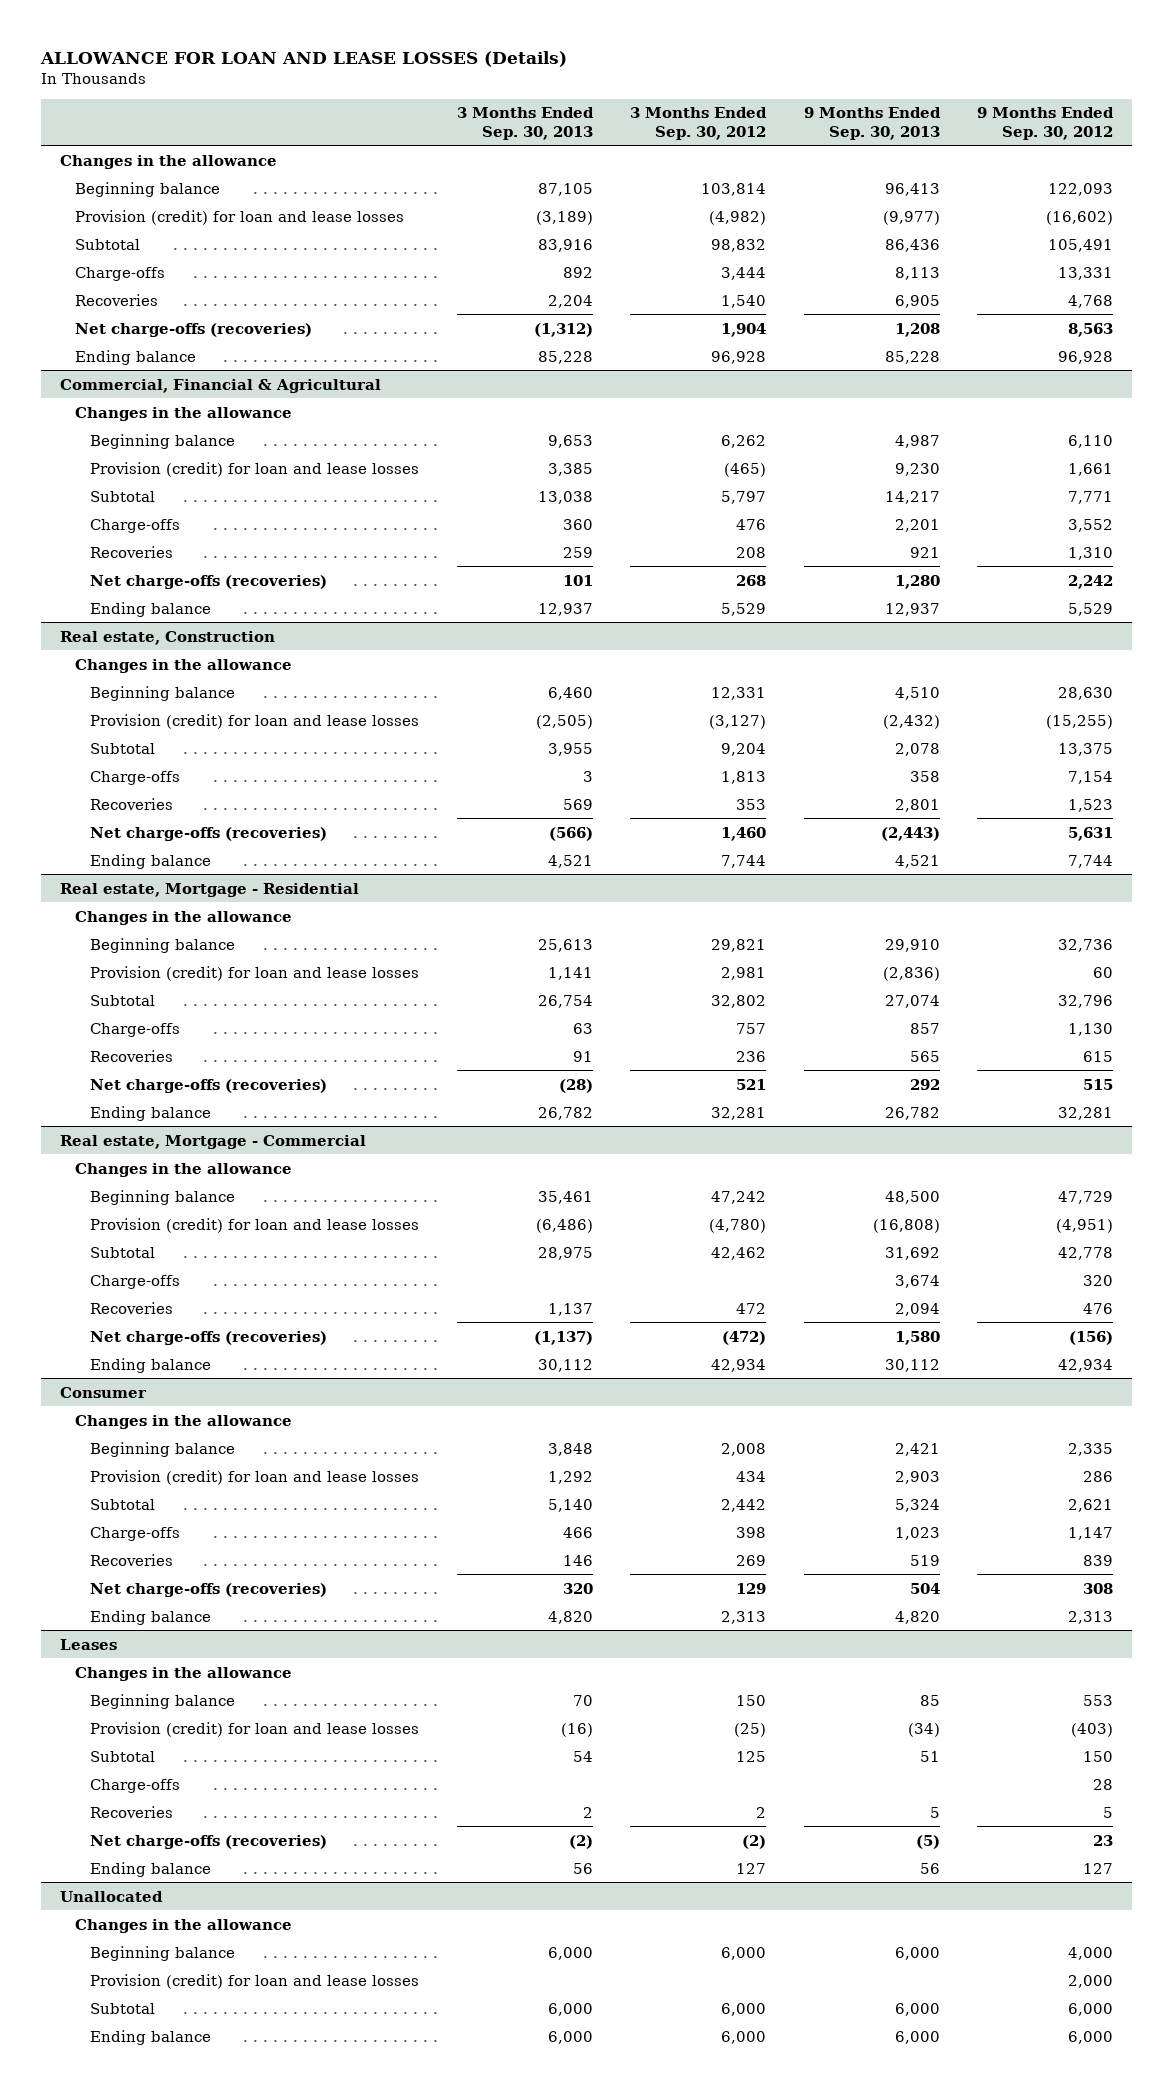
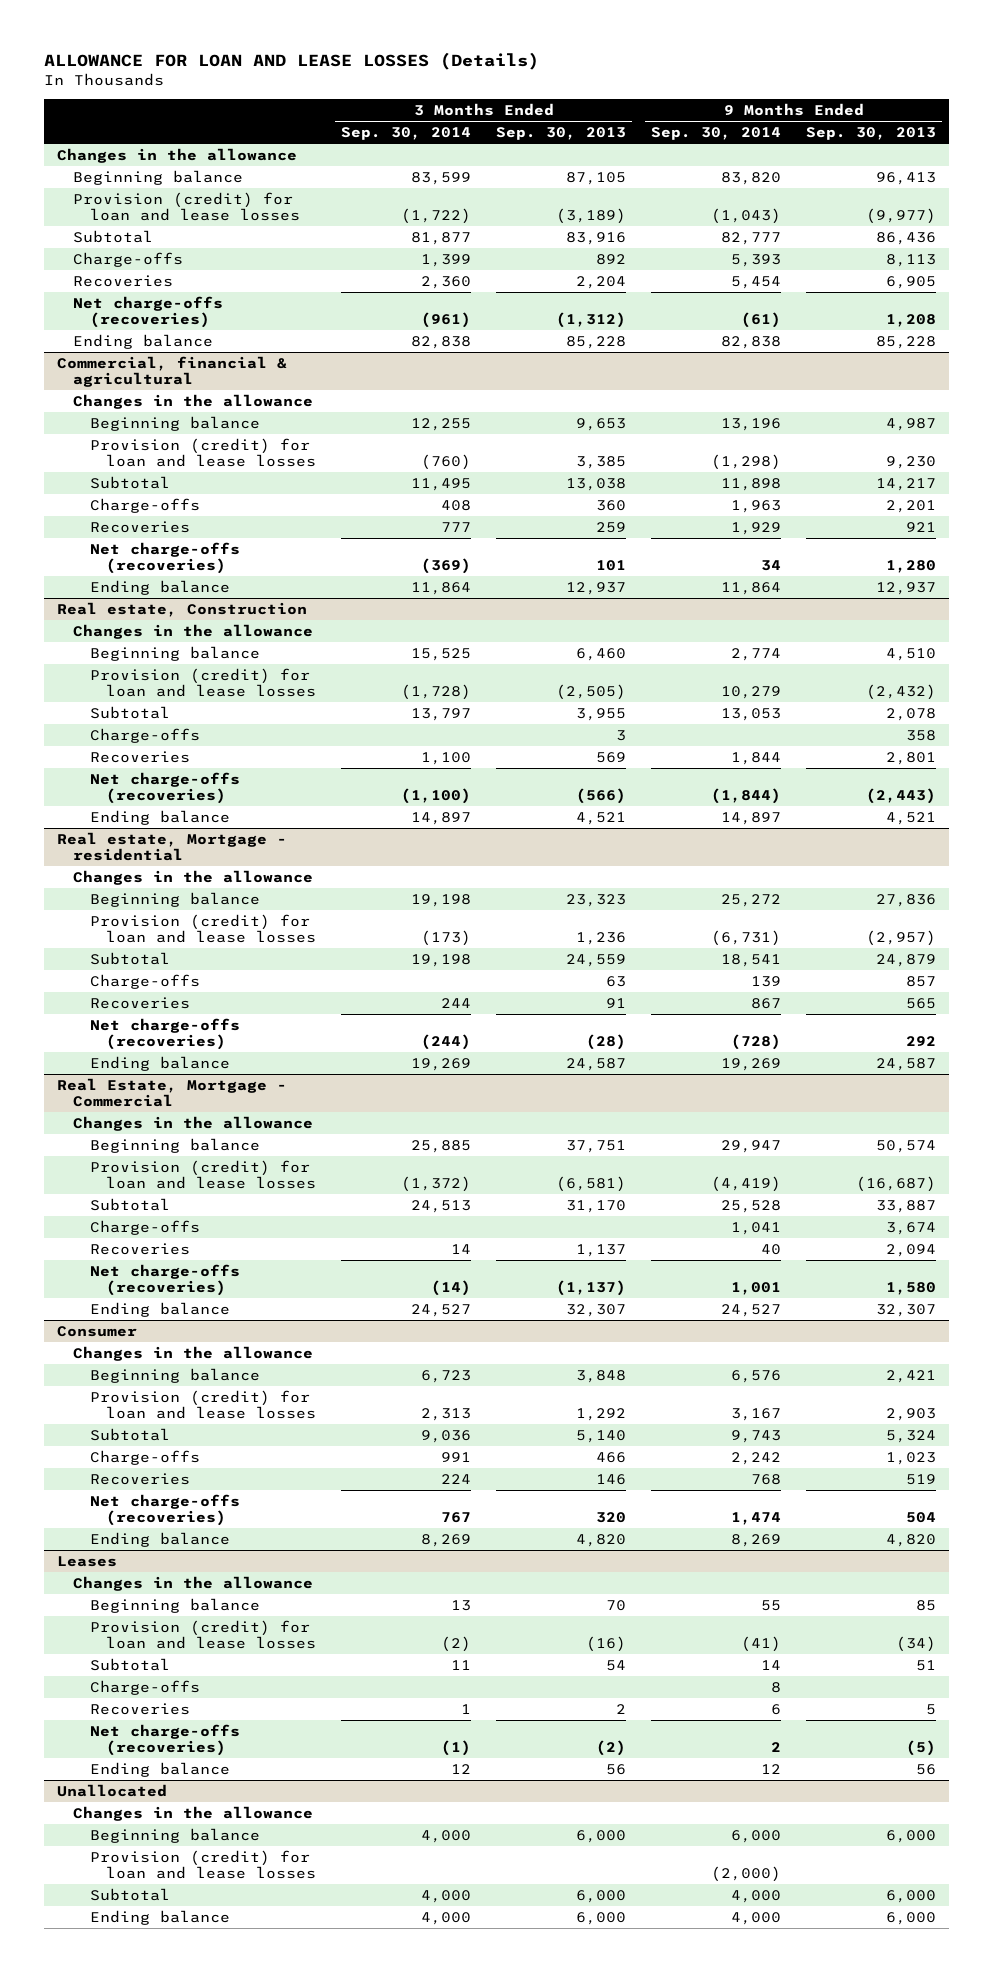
[630,107,768,140] 3 Months Ended Sep. 30, 2012 -> none
[977,107,1115,140] 9 Months Ended Sep. 30, 2012 -> none
none -> [341,127,472,141] Sep. 30, 2014
none -> [651,127,782,141] Sep. 30, 2014
[59,378,381,393] Commercial, Financial & Agricultural -> [56,356,287,388] Commercial, financial & agricultural
[59,882,359,897] Real estate, Mortgage - Residential -> [56,832,287,862] Real estate, Mortgage - residential
[537,938,593,952] 25,613 -> [566,894,627,908] 23,323
[884,938,940,952] 29,910 -> [876,894,937,908] 27,836
[547,966,593,980] 1,141 -> [576,932,627,946] 1,236
[882,966,940,981] (2,836) -> [866,930,937,947] (2,957)
[537,994,593,1008] 26,754 -> [566,954,627,968] 24,559
[884,994,940,1008] 27,074 -> [876,954,937,968] 24,879
[537,1106,593,1120] 26,782 -> [566,1058,627,1072] 24,587
[884,1106,940,1120] 26,782 -> [876,1058,937,1072] 24,587
[59,1134,366,1149] Real estate, Mortgage - Commercial -> [56,1078,287,1108] Real Estate, Mortgage - Commercial
[537,1190,593,1204] 35,461 -> [566,1140,627,1154] 37,751
[884,1190,940,1204] 48,500 -> [876,1140,937,1154] 50,574
[535,1218,593,1233] (6,486) -> [556,1176,627,1193] (6,581)
[872,1218,940,1233] (16,808) -> [856,1176,937,1193] (16,687)
[537,1246,593,1260] 28,975 -> [566,1200,627,1214] 31,170
[884,1246,940,1260] 31,692 -> [876,1200,937,1214] 33,887
[537,1358,593,1372] 30,112 -> [566,1304,627,1318] 32,307
[884,1358,940,1372] 30,112 -> [876,1304,937,1318] 32,307

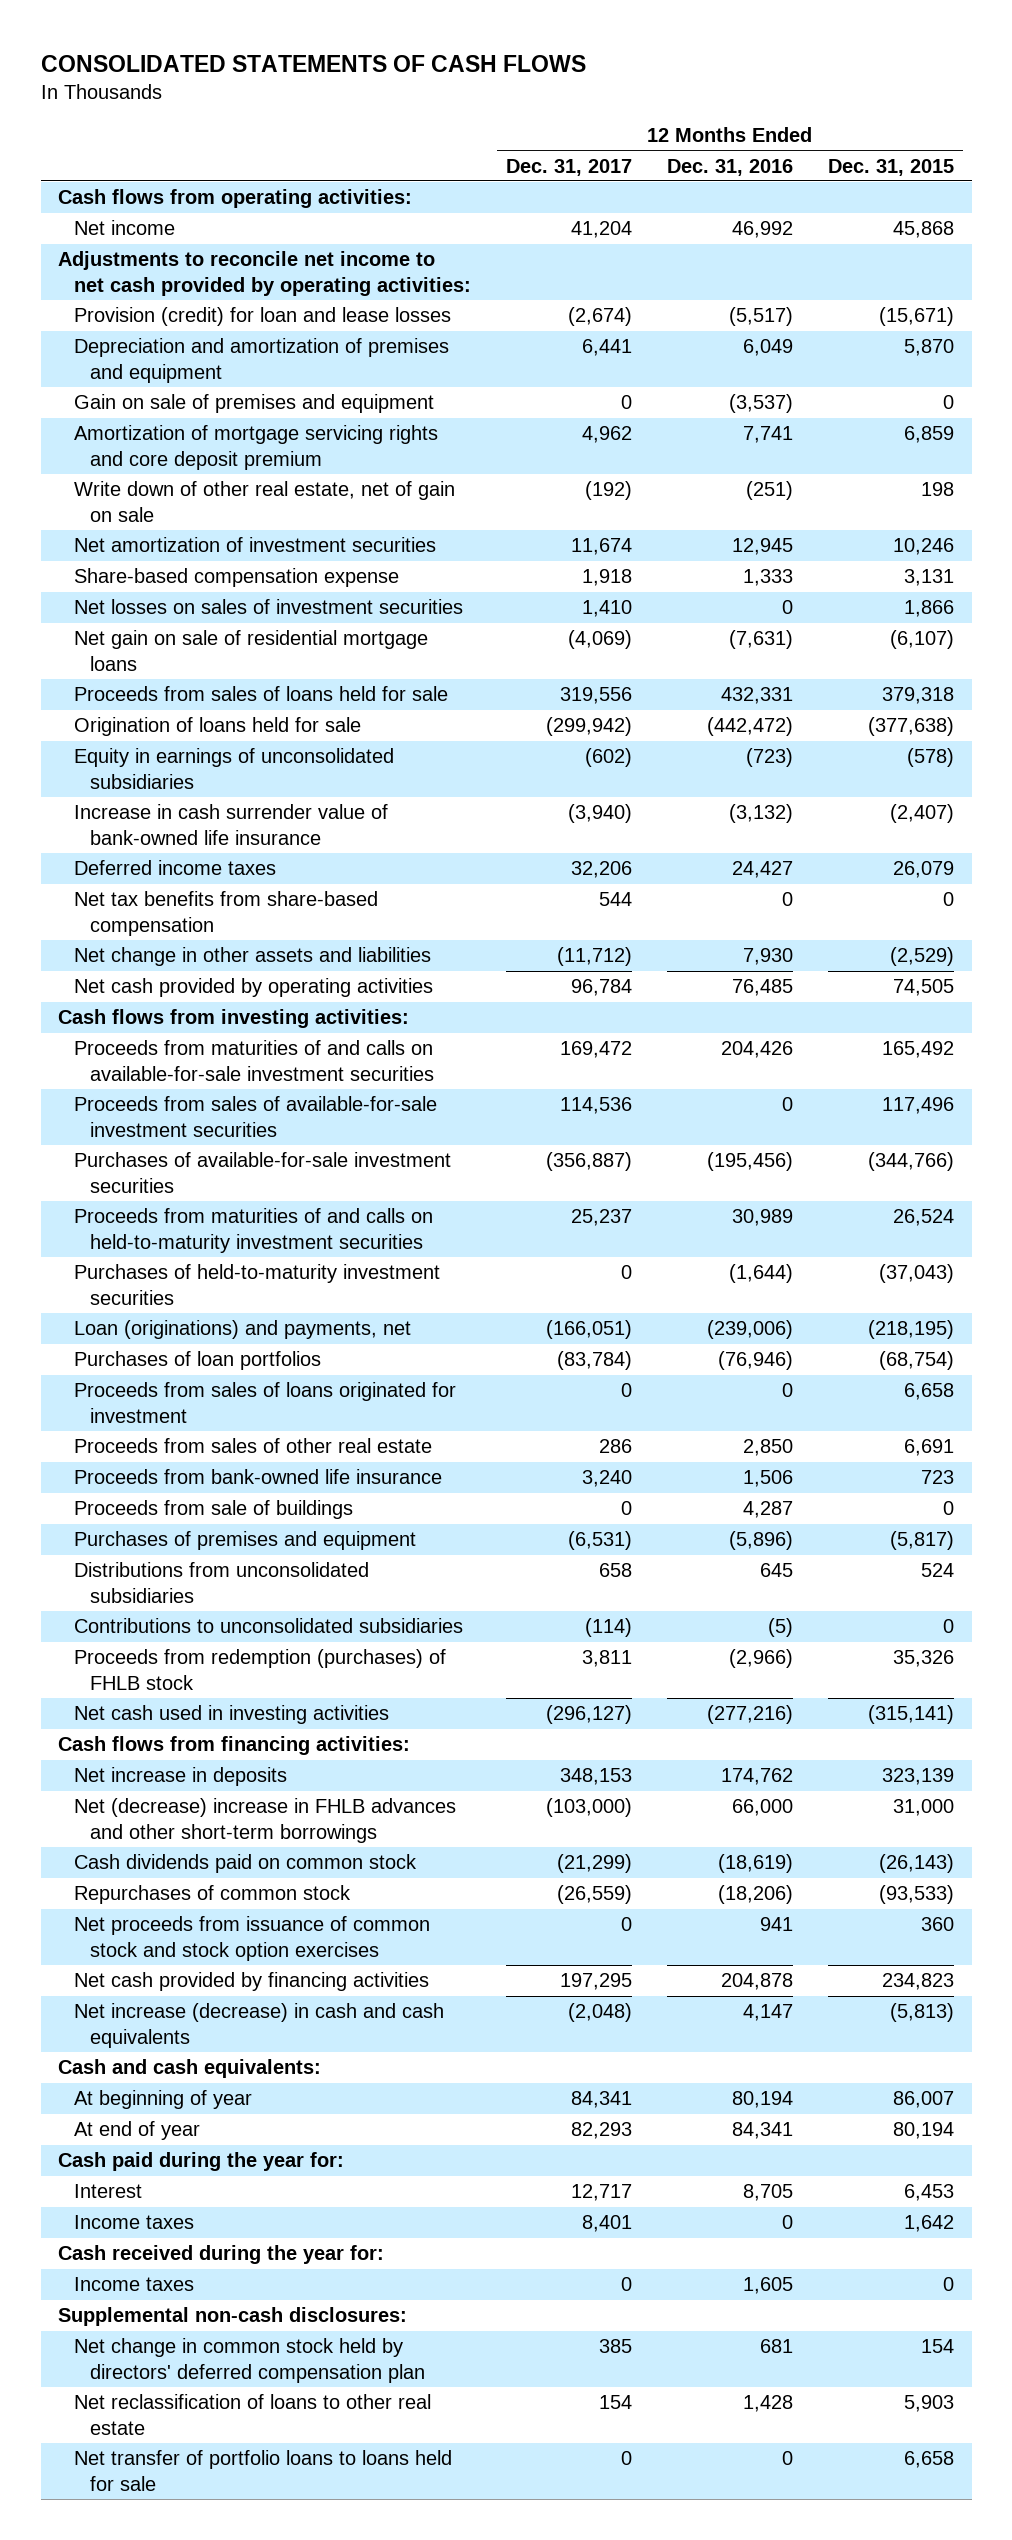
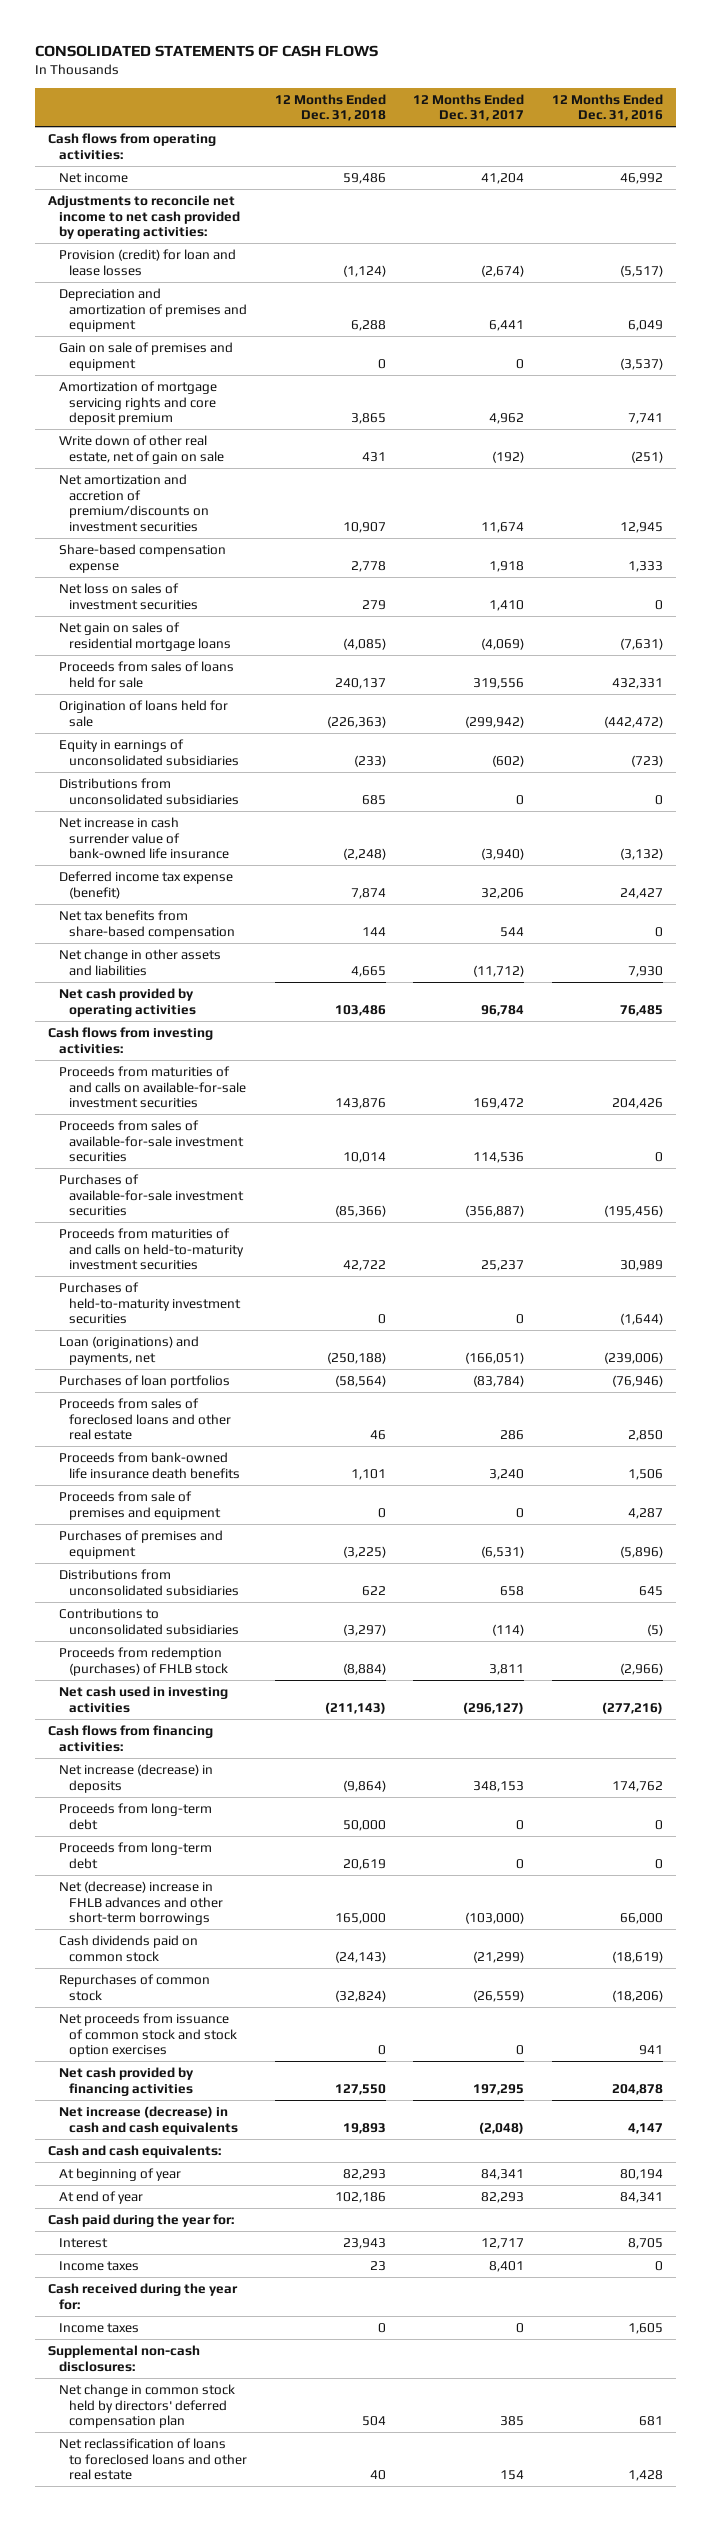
[828,158,955,176] Dec. 31, 2015 -> none
none -> [274,93,386,122] 12 Months Ended Dec. 31, 2018
[74,537,437,553] Net amortization of investment securities -> [58,473,210,533] Net amortization and accretion of premium/discounts on investment securities
[74,599,464,615] Net losses on sales of investment securities -> [58,582,199,610] Net loss on sales of investment securities
[74,630,429,671] Net gain on sale of residential mortgage loans -> [58,621,232,651] Net gain on sales of residential mortgage loans
none -> [58,777,240,805] Distributions from unconsolidated subsidiaries
[74,804,389,845] Increase in cash surrender value of bank-owned life insurance -> [58,816,230,860] Net increase in cash surrender value of bank-owned life insurance
[74,860,277,876] Deferred income taxes -> [58,870,233,899] Deferred income tax expense (benefit)
[74,1382,457,1423] Proceeds from sales of loans originated for investment -> none
[74,1438,433,1454] Proceeds from sales of other real estate -> [58,1397,232,1441] Proceeds from sales of foreclosed loans and other real estate
[74,1469,443,1485] Proceeds from bank-owned life insurance -> [58,1451,241,1479] Proceeds from bank-owned life insurance death benefits
[74,1500,354,1520] Proceeds from sale of buildings -> [58,1490,222,1520] Proceeds from sale of premises and equipment
[74,1767,288,1787] Net increase in deposits -> [58,1763,213,1793] Net increase (decrease) in deposits
none -> [58,1802,212,1830] Proceeds from long-term debt
none -> [58,1841,212,1869] Proceeds from long-term debt
[74,2450,453,2491] Net transfer of portfolio loans to loans held for sale -> none
[74,2394,432,2435] Net reclassification of loans to other real estate -> [58,2437,248,2481] Net reclassification of loans to foreclosed loans and other real estate

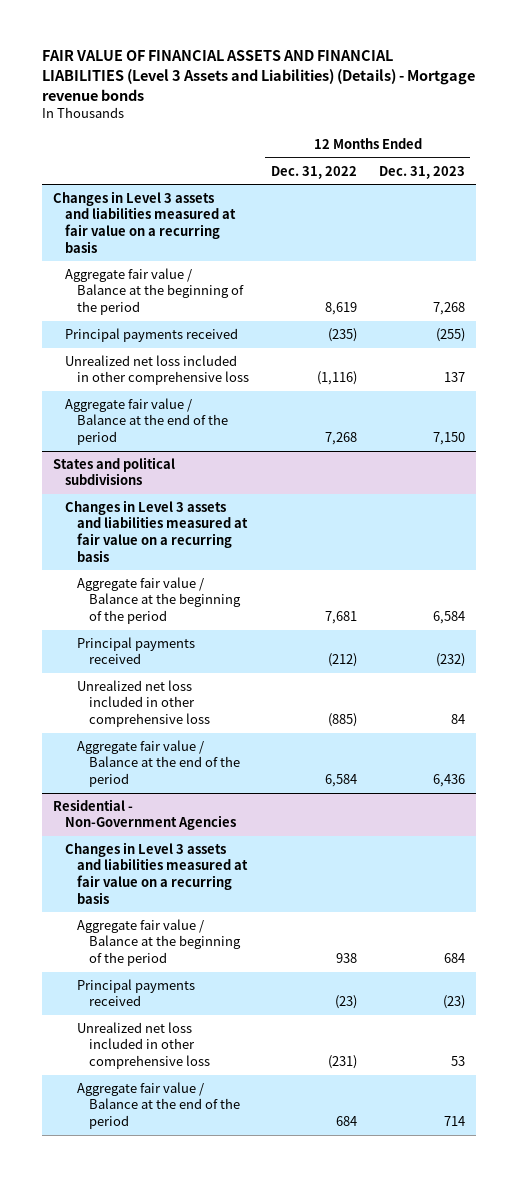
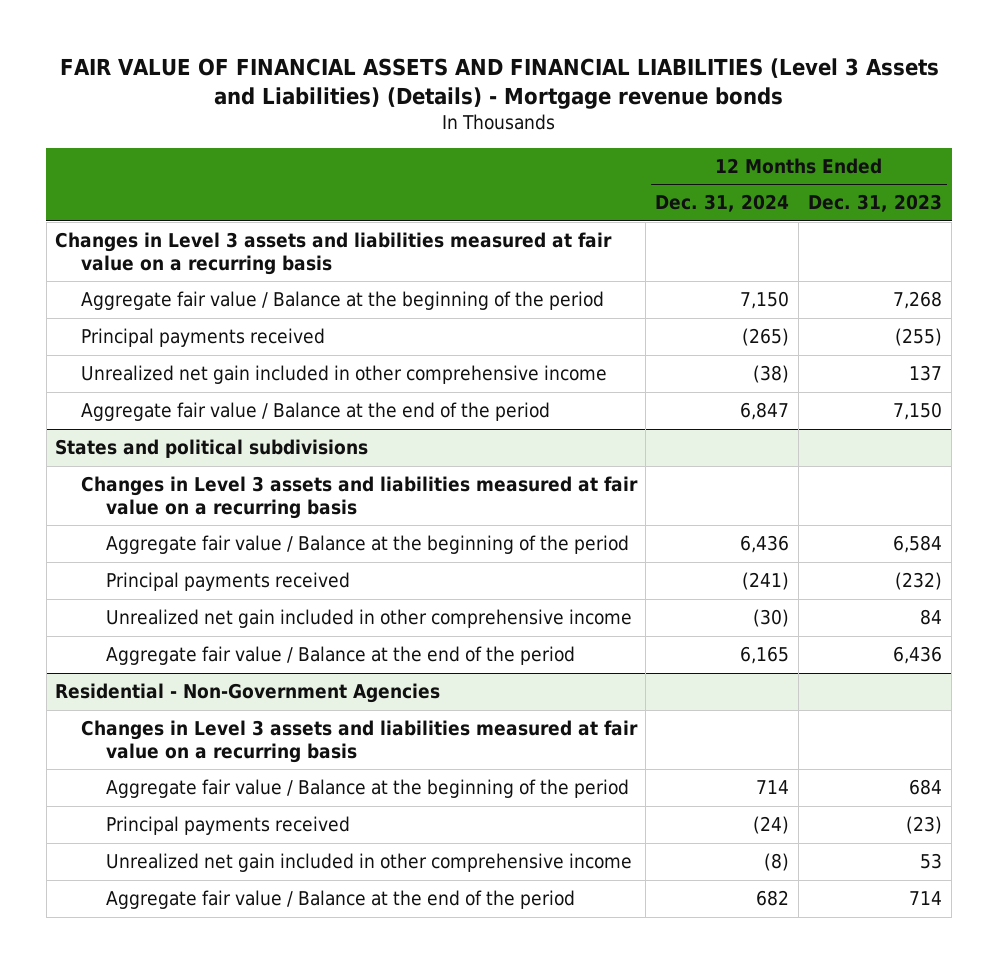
[270,165,357,179] Dec. 31, 2022 -> none
none -> [655,194,790,213] Dec. 31, 2024
[64,354,249,386] Unrealized net loss included in other comprehensive loss -> [80,365,607,385] Unrealized net gain included in other comprehensive income
[76,679,210,727] Unrealized net loss included in other comprehensive loss -> [105,609,632,629] Unrealized net gain included in other comprehensive income
[76,1021,210,1069] Unrealized net loss included in other comprehensive loss -> [105,853,632,873] Unrealized net gain included in other comprehensive income

